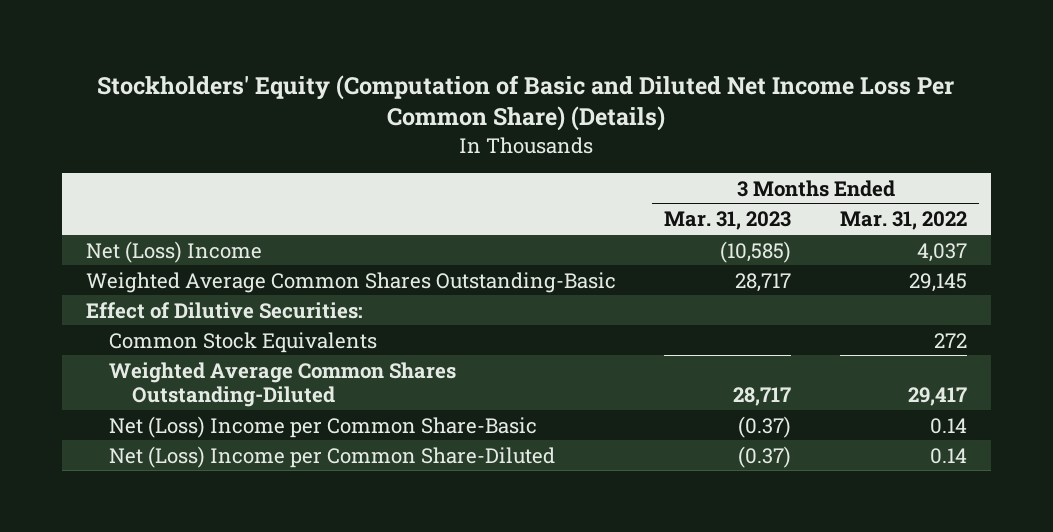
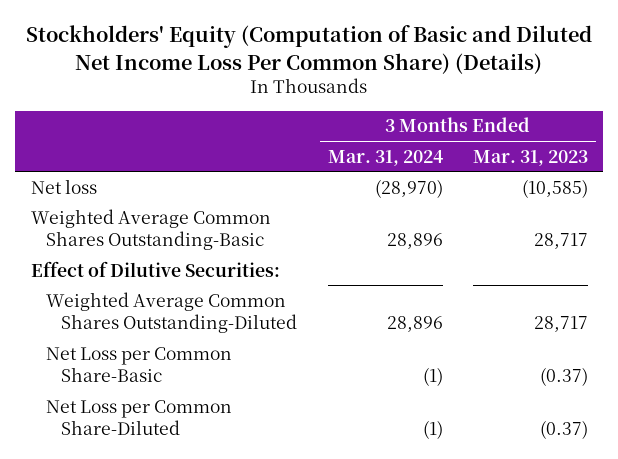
[839,211,967,231] Mar. 31, 2022 -> none
none -> [327,149,443,166] Mar. 31, 2024
[86,240,263,263] Net (Loss) Income -> [30,178,97,194] Net loss
[109,331,378,353] Common Stock Equivalents -> none
[109,415,538,438] Net (Loss) Income per Common Share-Basic -> [45,346,232,383] Net Loss per Common Share-Basic
[109,445,556,468] Net (Loss) Income per Common Share-Diluted -> [45,399,232,436] Net Loss per Common Share-Diluted

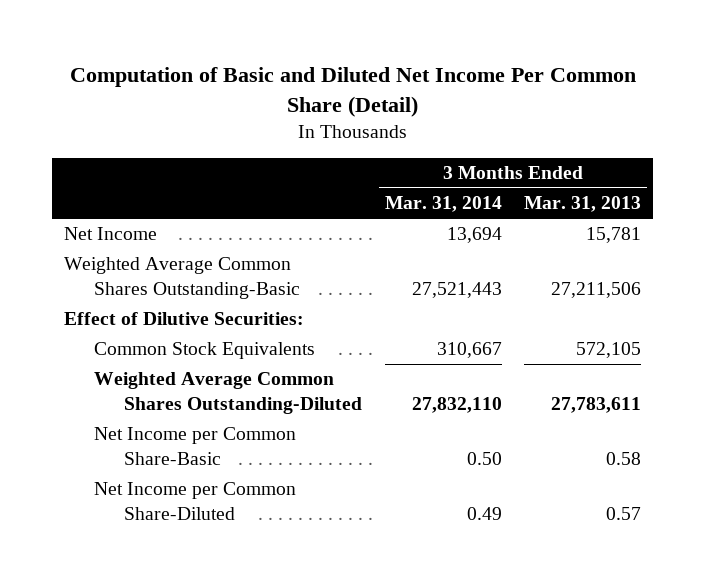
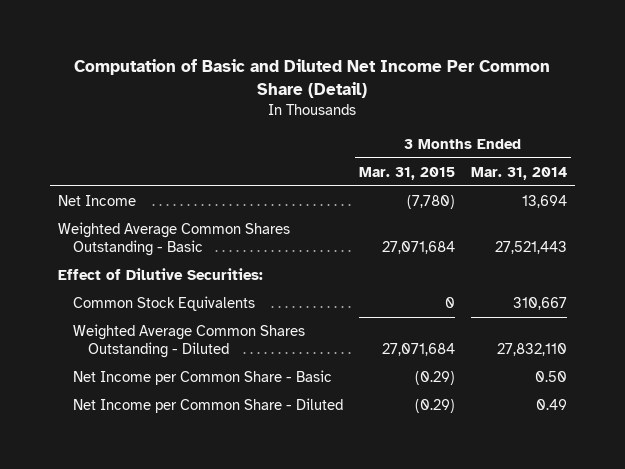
[524,196,642,213] Mar. 31, 2013 -> none
none -> [358,166,455,180] Mar. 31, 2015
[63,257,300,299] Weighted Average Common Shares Outstanding-Basic -> [57,222,290,256] Weighted Average Common Shares Outstanding - Basic
[93,372,362,414] Weighted Average Common Shares Outstanding-Diluted -> [72,324,305,358] Weighted Average Common Shares Outstanding - Diluted
[93,427,296,465] Net Income per Common Share-Basic -> [72,370,332,386] Net Income per Common Share - Basic
[93,482,296,520] Net Income per Common Share-Diluted -> [72,398,343,414] Net Income per Common Share - Diluted

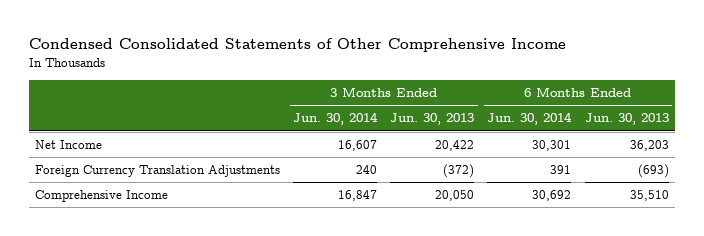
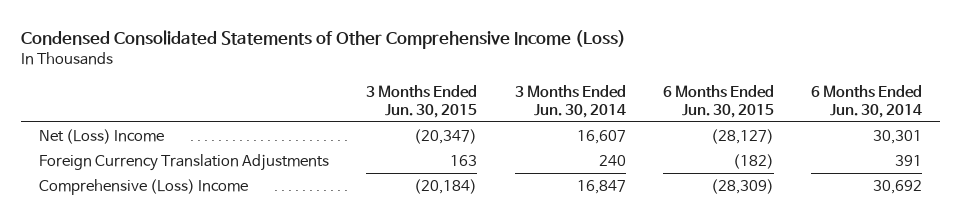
[28,38,566,53] Condensed Consolidated Statements of Other Comprehensive Income -> [20,30,626,50] Condensed Consolidated Statements of Other Comprehensive Income (Loss)
[390,113,475,126] Jun. 30, 2013 -> none
[584,113,669,126] Jun. 30, 2013 -> none
none -> [366,84,478,118] 3 Months Ended Jun. 30, 2015
none -> [662,84,774,118] 6 Months Ended Jun. 30, 2015
[35,140,103,150] Net Income -> [39,128,165,144] Net (Loss) Income
[35,190,169,203] Comprehensive Income -> [39,178,249,195] Comprehensive (Loss) Income

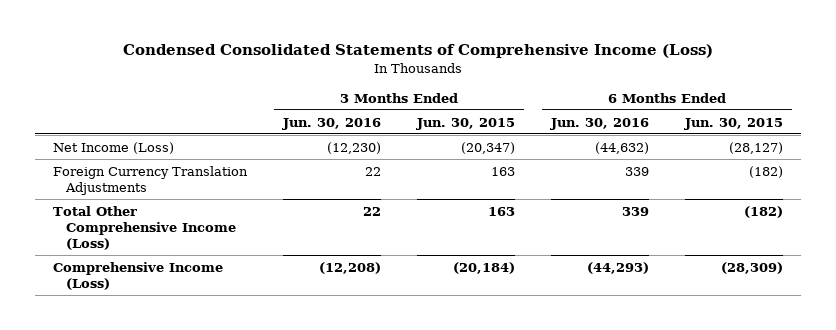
[20,30,626,50] Condensed Consolidated Statements of Other Comprehensive Income (Loss) -> [123,44,714,59] Condensed Consolidated Statements of Comprehensive Income (Loss)
[514,84,626,118] 3 Months Ended Jun. 30, 2014 -> none
[810,84,922,118] 6 Months Ended Jun. 30, 2014 -> none
none -> [282,117,382,130] Jun. 30, 2016
none -> [550,117,650,130] Jun. 30, 2016
[39,128,165,144] Net (Loss) Income -> [53,141,175,154] Net Income (Loss)
none -> [53,205,236,251] Total Other Comprehensive Income (Loss)
[39,178,249,195] Comprehensive (Loss) Income -> [53,261,224,291] Comprehensive Income (Loss)

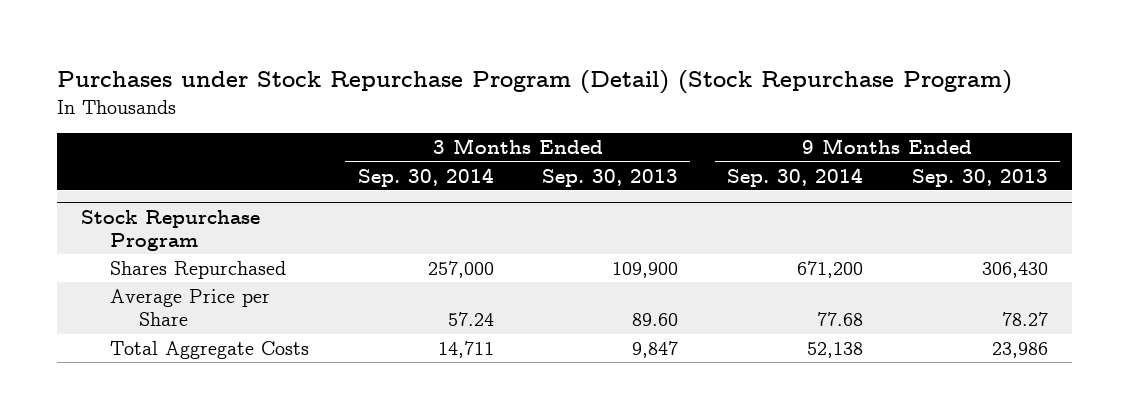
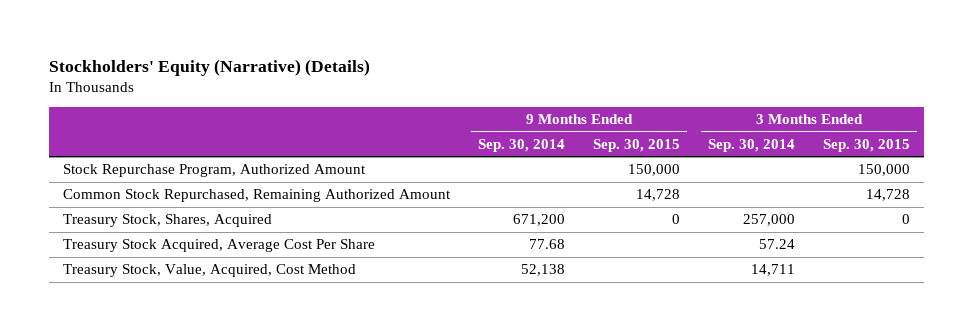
[56,70,1012,95] Purchases under Stock Repurchase Program (Detail) (Stock Repurchase Program) -> [48,58,370,76] Stockholders' Equity (Narrative) (Details)
[542,168,679,187] Sep. 30, 2013 -> none
[911,168,1048,187] Sep. 30, 2013 -> none
none -> [592,139,680,153] Sep. 30, 2015
none -> [823,139,911,153] Sep. 30, 2015
[81,209,261,251] Stock Repurchase Program -> none
none -> [62,164,366,178] Stock Repurchase Program, Authorized Amount
none -> [62,189,451,203] Common Stock Repurchased, Remaining Authorized Amount
[109,260,286,279] Shares Repurchased -> [62,214,272,228] Treasury Stock, Shares, Acquired
[109,288,270,327] Average Price per Share -> [62,239,375,253] Treasury Stock Acquired, Average Cost Per Share
[109,340,309,359] Total Aggregate Costs -> [62,264,356,278] Treasury Stock, Value, Acquired, Cost Method

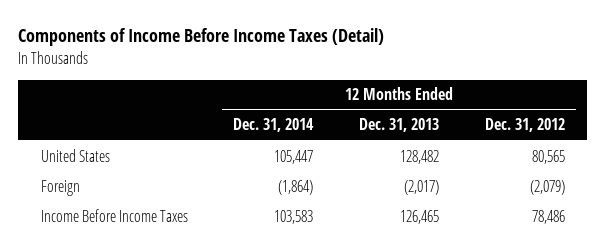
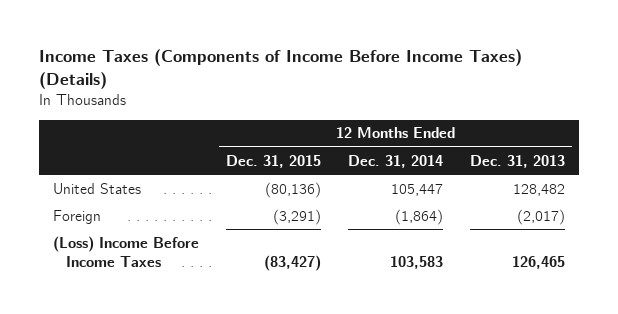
[17,28,384,47] Components of Income Before Income Taxes (Detail) -> [39,49,523,90] Income Taxes (Components of Income Before Income Taxes) (Details)
[484,118,565,133] Dec. 31, 2012 -> none
none -> [226,154,322,168] Dec. 31, 2015
[40,208,188,222] Income Before Income Taxes -> [52,235,199,267] (Loss) Income Before Income Taxes

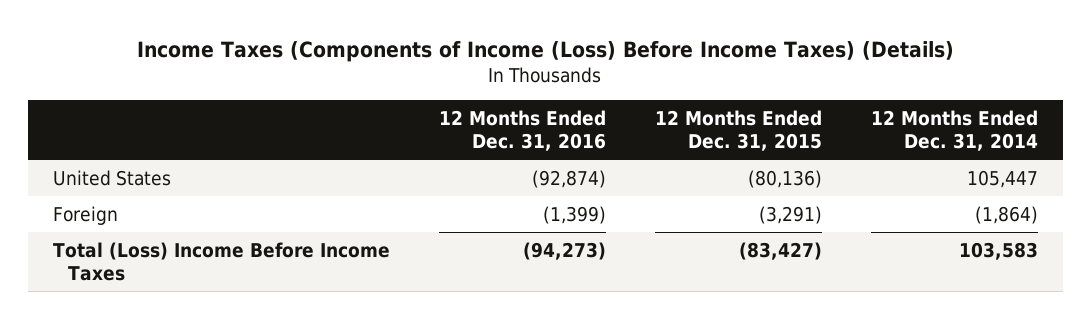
[39,49,523,90] Income Taxes (Components of Income Before Income Taxes) (Details) -> [137,40,955,62] Income Taxes (Components of Income (Loss) Before Income Taxes) (Details)
[470,154,566,168] Dec. 31, 2013 -> none
none -> [438,109,606,151] 12 Months Ended Dec. 31, 2016
[52,235,199,267] (Loss) Income Before Income Taxes -> [52,241,390,281] Total (Loss) Income Before Income Taxes

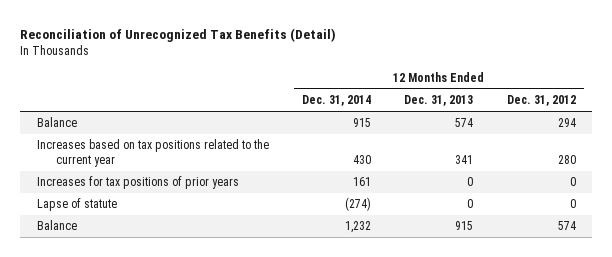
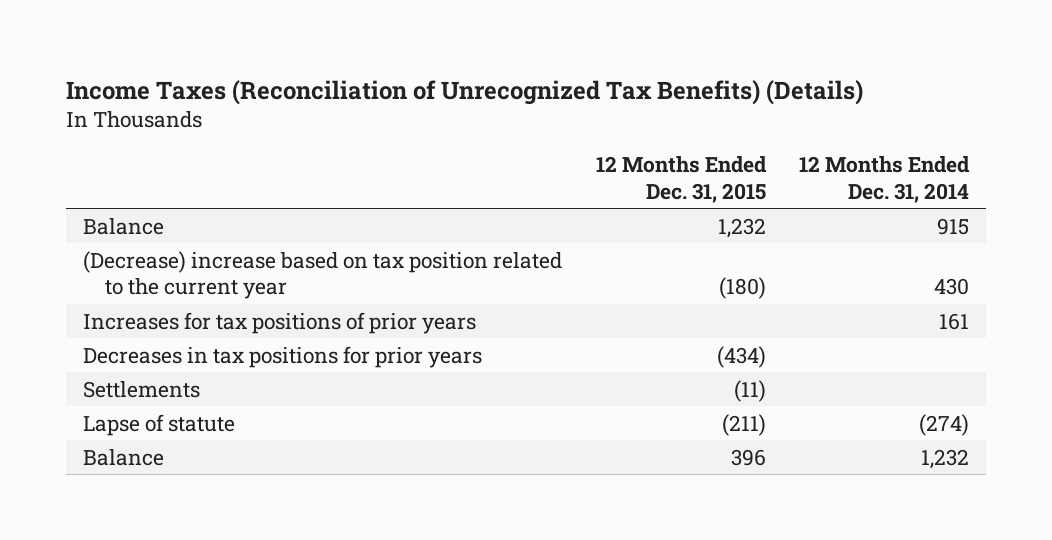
[19,27,336,42] Reconciliation of Unrecognized Tax Benefits (Detail) -> [66,79,864,105] Income Taxes (Reconciliation of Unrecognized Tax Benefits) (Details)
[404,95,474,107] Dec. 31, 2013 -> none
[506,95,576,107] Dec. 31, 2012 -> none
none -> [595,156,767,203] 12 Months Ended Dec. 31, 2015
[36,139,269,167] Increases based on tax positions related to the current year -> [83,250,563,300] (Decrease) increase based on tax position related to the current year
none -> [83,345,483,368] Decreases in tax positions for prior years
none -> [83,380,201,398] Settlements

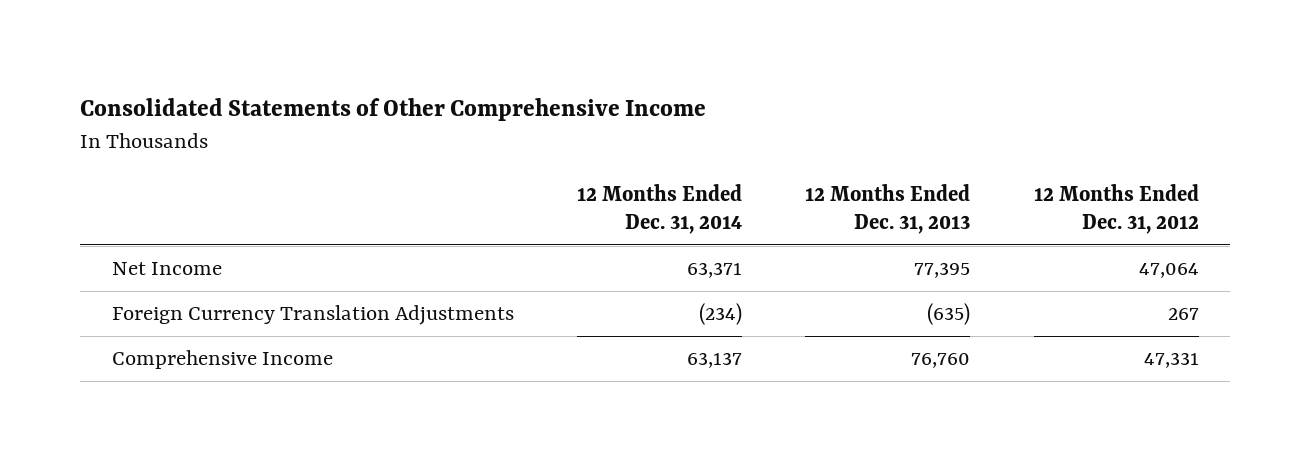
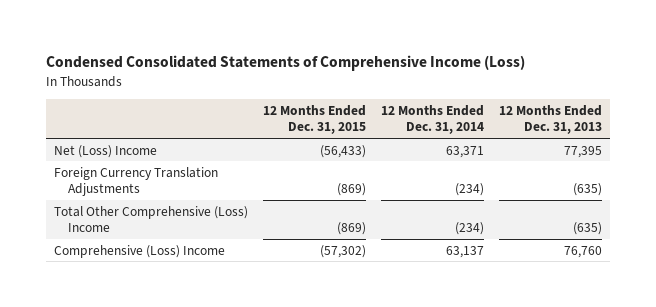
[80,98,707,122] Consolidated Statements of Other Comprehensive Income -> [46,55,526,72] Condensed Consolidated Statements of Comprehensive Income (Loss)
[1033,183,1199,235] 12 Months Ended Dec. 31, 2012 -> none
none -> [262,105,366,135] 12 Months Ended Dec. 31, 2015
[111,262,222,276] Net Income -> [53,144,157,158] Net (Loss) Income
none -> [53,205,248,233] Total Other Comprehensive (Loss) Income
[111,350,333,370] Comprehensive Income -> [53,244,225,258] Comprehensive (Loss) Income

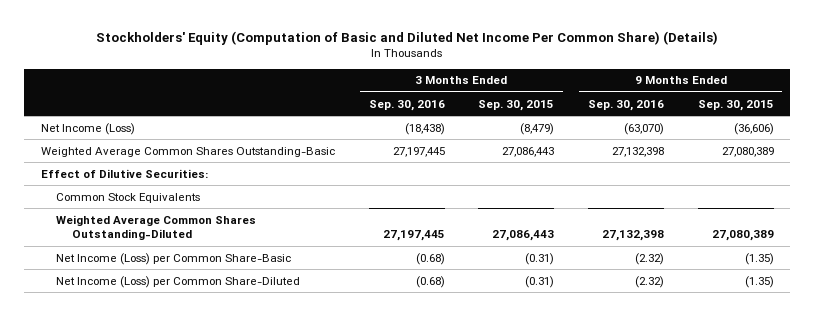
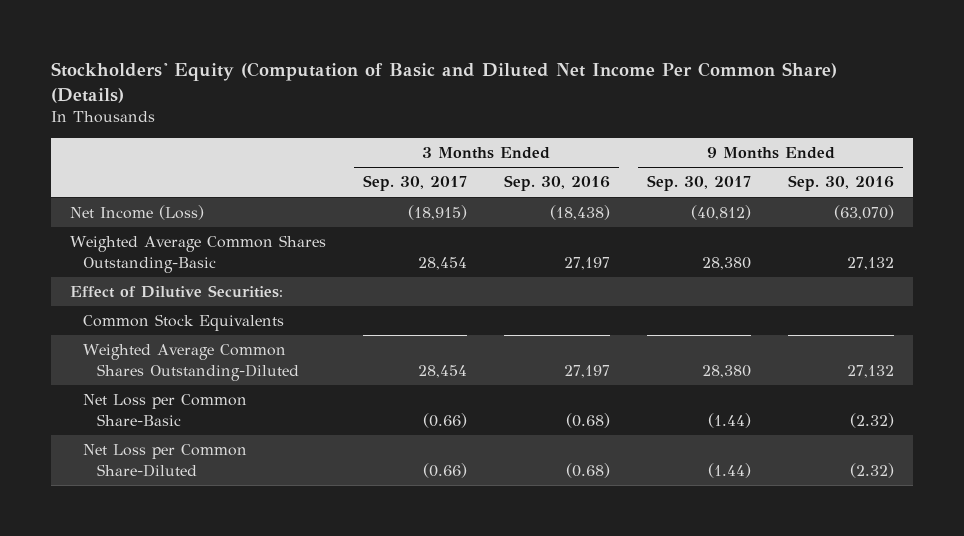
[478,99,555,111] Sep. 30, 2015 -> none
[697,99,774,111] Sep. 30, 2015 -> none
none -> [362,175,467,192] Sep. 30, 2017
none -> [646,175,751,192] Sep. 30, 2017
[392,146,445,157] 27,197,445 -> [563,256,610,270] 27,197
[611,146,664,157] 27,132,398 -> [847,256,895,270] 27,132
[382,230,445,242] 27,197,445 -> [563,364,610,378] 27,197
[601,230,664,242] 27,132,398 -> [847,364,895,378] 27,132
[56,252,292,265] Net Income (Loss) per Common Share-Basic -> [83,394,248,426] Net Loss per Common Share-Basic
[56,275,301,288] Net Income (Loss) per Common Share-Diluted -> [83,444,248,477] Net Loss per Common Share-Diluted

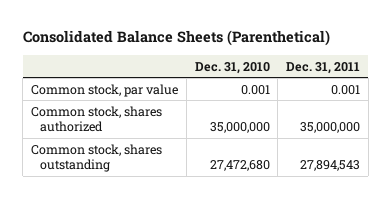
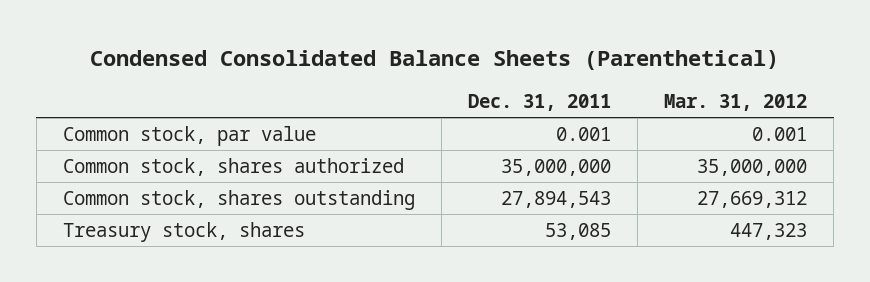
[22,30,330,47] Consolidated Balance Sheets (Parenthetical) -> [89,50,779,71] Condensed Consolidated Balance Sheets (Parenthetical)
[194,61,270,74] Dec. 31, 2010 -> none
none -> [664,94,808,112] Mar. 31, 2012
none -> [62,221,305,242] Treasury stock, shares

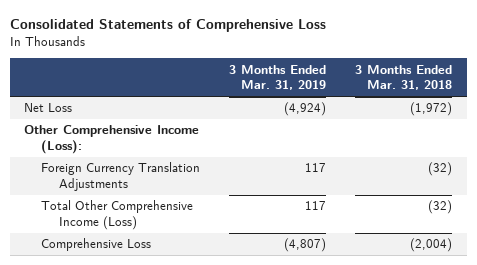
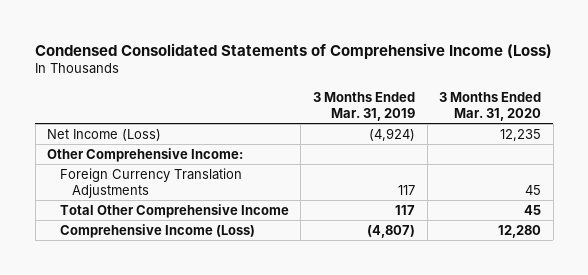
[9,19,326,33] Consolidated Statements of Comprehensive Loss -> [35,42,553,59] Condensed Consolidated Statements of Comprehensive Income (Loss)
[355,64,453,91] 3 Months Ended Mar. 31, 2018 -> none
none -> [439,91,542,121] 3 Months Ended Mar. 31, 2020
[24,103,73,113] Net Loss -> [47,128,162,141] Net Income (Loss)
[24,125,200,155] Other Comprehensive Income (Loss): -> [47,147,244,162] Other Comprehensive Income:
[41,200,194,231] Total Other Comprehensive Income (Loss) -> [59,203,289,218] Total Other Comprehensive Income
[41,238,152,252] Comprehensive Loss -> [59,223,255,238] Comprehensive Income (Loss)

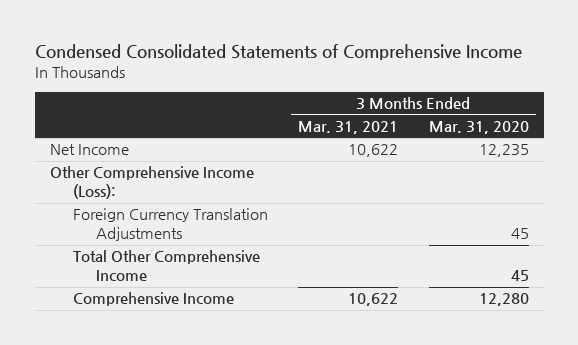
[35,42,553,59] Condensed Consolidated Statements of Comprehensive Income (Loss) -> [34,44,522,61] Condensed Consolidated Statements of Comprehensive Income
[313,91,416,121] 3 Months Ended Mar. 31, 2019 -> none
none -> [298,120,399,134] Mar. 31, 2021
[47,128,162,141] Net Income (Loss) -> [49,144,129,156] Net Income
[47,147,244,162] Other Comprehensive Income: -> [49,166,254,200] Other Comprehensive Income (Loss):
[59,223,255,238] Comprehensive Income (Loss) -> [73,292,235,307] Comprehensive Income

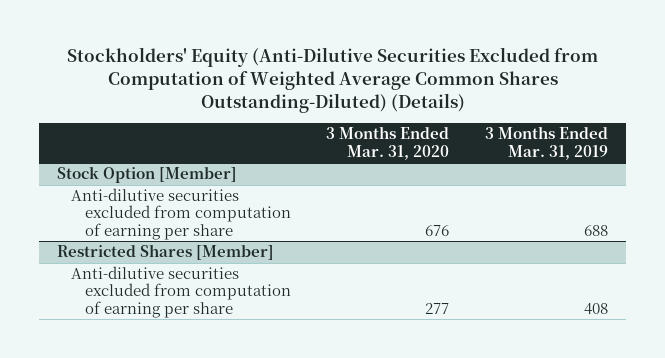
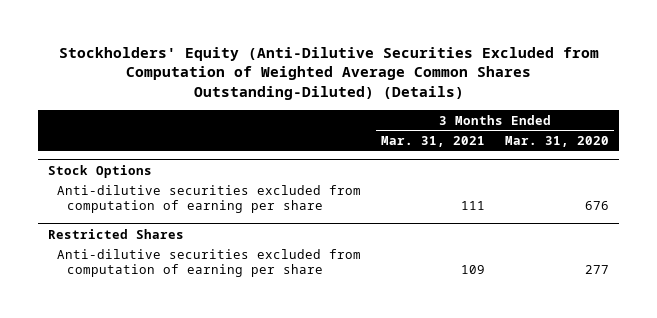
[485,126,609,160] 3 Months Ended Mar. 31, 2019 -> none
none -> [381,136,486,148] Mar. 31, 2021
[57,166,238,184] Stock Option [Member] -> [47,164,152,178] Stock Options
[57,244,275,261] Restricted Shares [Member] -> [47,228,184,239] Restricted Shares

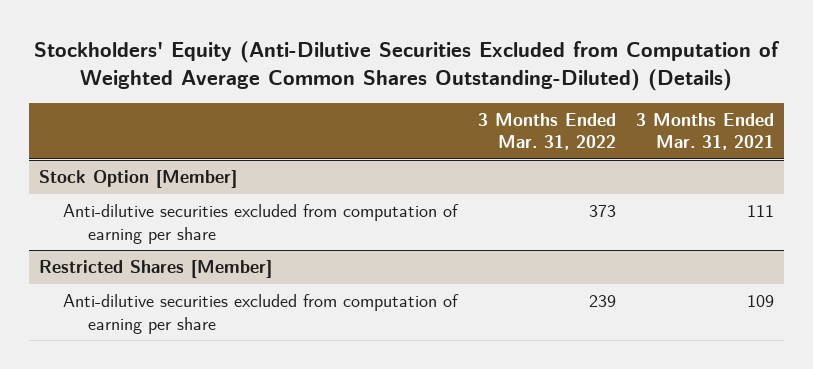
[505,136,610,148] Mar. 31, 2020 -> none
none -> [477,112,616,151] 3 Months Ended Mar. 31, 2022
[47,164,152,178] Stock Options -> [39,170,238,189] Stock Option [Member]
[47,228,184,239] Restricted Shares -> [39,260,273,279] Restricted Shares [Member]

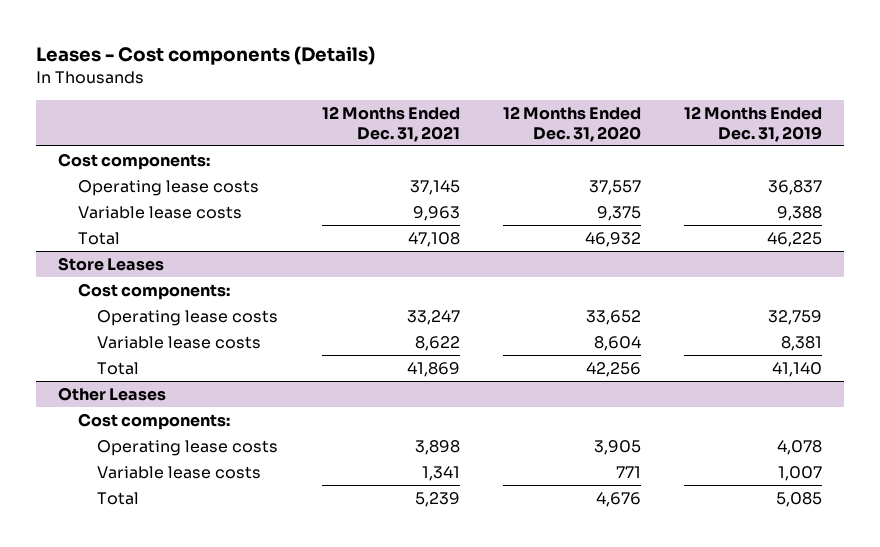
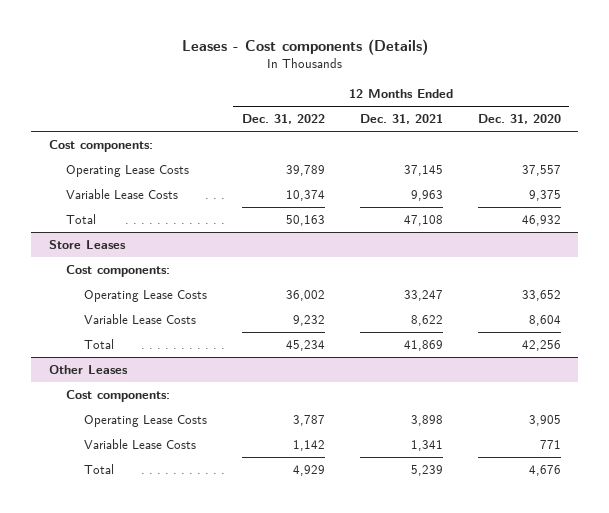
[684,105,823,142] 12 Months Ended Dec. 31, 2019 -> none
none -> [241,114,325,125] Dec. 31, 2022
[77,180,259,197] Operating lease costs -> [66,165,190,178] Operating Lease Costs
[77,206,242,220] Variable lease costs -> [66,189,179,200] Variable Lease Costs
[97,310,279,327] Operating lease costs -> [84,290,208,303] Operating Lease Costs
[97,336,262,350] Variable lease costs -> [84,314,197,325] Variable Lease Costs
[97,440,279,457] Operating lease costs -> [84,415,208,428] Operating Lease Costs
[97,466,262,480] Variable lease costs -> [84,439,197,450] Variable Lease Costs

